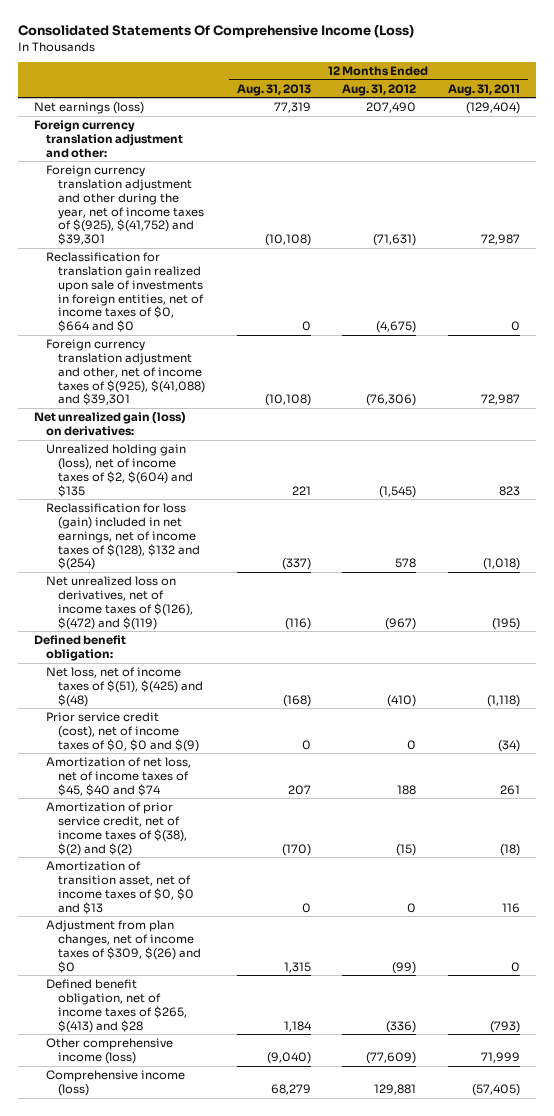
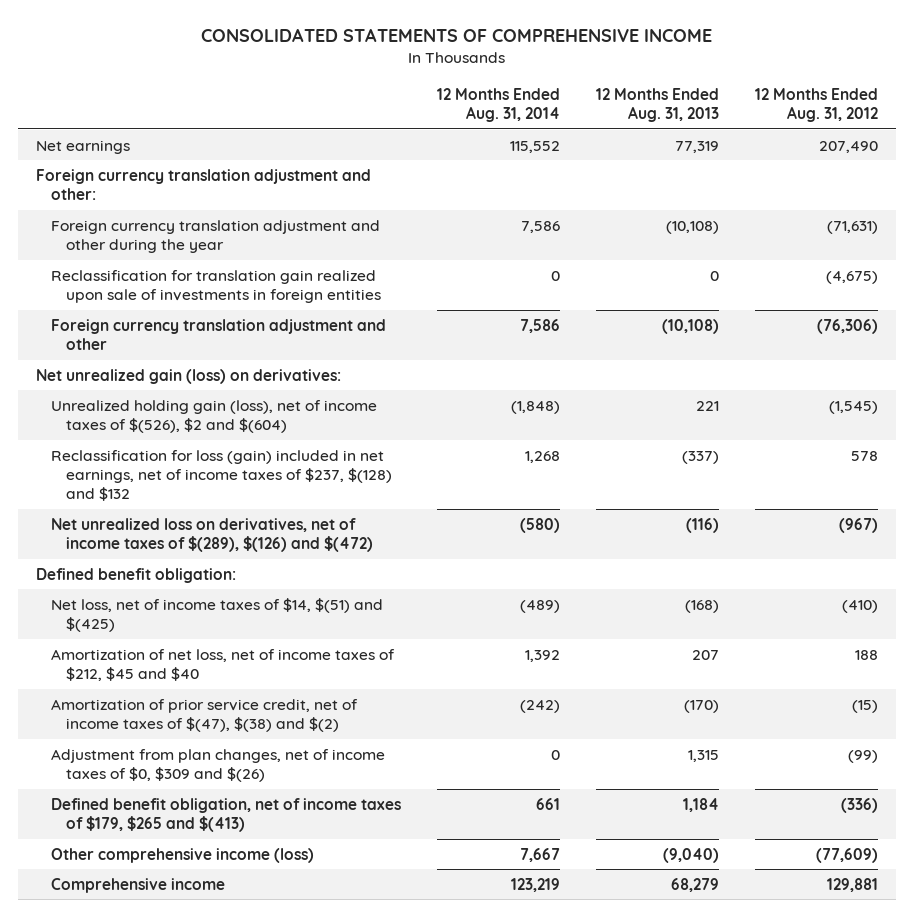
[17,24,414,39] Consolidated Statements Of Comprehensive Income (Loss) -> [200,28,712,43] CONSOLIDATED STATEMENTS OF COMPREHENSIVE INCOME
[448,83,521,96] Aug. 31, 2011 -> none
none -> [436,87,560,122] 12 Months Ended Aug. 31, 2014
[33,101,144,114] Net earnings (loss) -> [35,139,130,154] Net earnings
[45,164,204,246] Foreign currency translation adjustment and other during the year, net of income taxes of $(925), $(41,752) and $39,301 -> [50,219,380,253] Foreign currency translation adjustment and other during the year
[45,251,204,333] Reclassification for translation gain realized upon sale of investments in foreign entities, net of income taxes of $0, $664 and $0 -> [50,269,381,303] Reclassification for translation gain realized upon sale of investments in foreign entities
[45,338,205,406] Foreign currency translation adjustment and other, net of income taxes of $(925), $(41,088) and $39,301 -> [50,318,386,350] Foreign currency translation adjustment and other
[45,443,193,497] Unrealized holding gain (loss), net of income taxes of $2, $(604) and $135 -> [50,399,377,433] Unrealized holding gain (loss), net of income taxes of $(526), $2 and $(604)
[45,502,200,571] Reclassification for loss (gain) included in net earnings, net of income taxes of $(128), $132 and $(254) -> [50,449,392,502] Reclassification for loss (gain) included in net earnings, net of income taxes of $237, $(128) and $132
[45,575,193,630] Net unrealized loss on derivatives, net of income taxes of $(126), $(472) and $(119) -> [50,517,373,552] Net unrealized loss on derivatives, net of income taxes of $(289), $(126) and $(472)
[45,711,199,752] Prior service credit (cost), net of income taxes of $0, $0 and $(9) -> none
[45,860,194,914] Amortization of transition asset, net of income taxes of $0, $0 and $13 -> none
[45,666,203,707] Net loss, net of income taxes of $(51), $(425) and $(48) -> [50,597,383,632] Net loss, net of income taxes of $14, $(51) and $(425)
[45,756,191,796] Amortization of net loss, net of income taxes of $45, $40 and $74 -> [50,648,395,681] Amortization of net loss, net of income taxes of $212, $45 and $40
[45,801,187,856] Amortization of prior service credit, net of income taxes of $(38), $(2) and $(2) -> [50,698,358,732] Amortization of prior service credit, net of income taxes of $(47), $(38) and $(2)
[45,919,201,973] Adjustment from plan changes, net of income taxes of $309, $(26) and $0 -> [50,748,385,782] Adjustment from plan changes, net of income taxes of $0, $309 and $(26)
[45,978,187,1033] Defined benefit obligation, net of income taxes of $265, $(413) and $28 -> [50,797,401,832] Defined benefit obligation, net of income taxes of $179, $265 and $(413)
[45,1069,185,1096] Comprehensive income (loss) -> [50,877,225,893] Comprehensive income

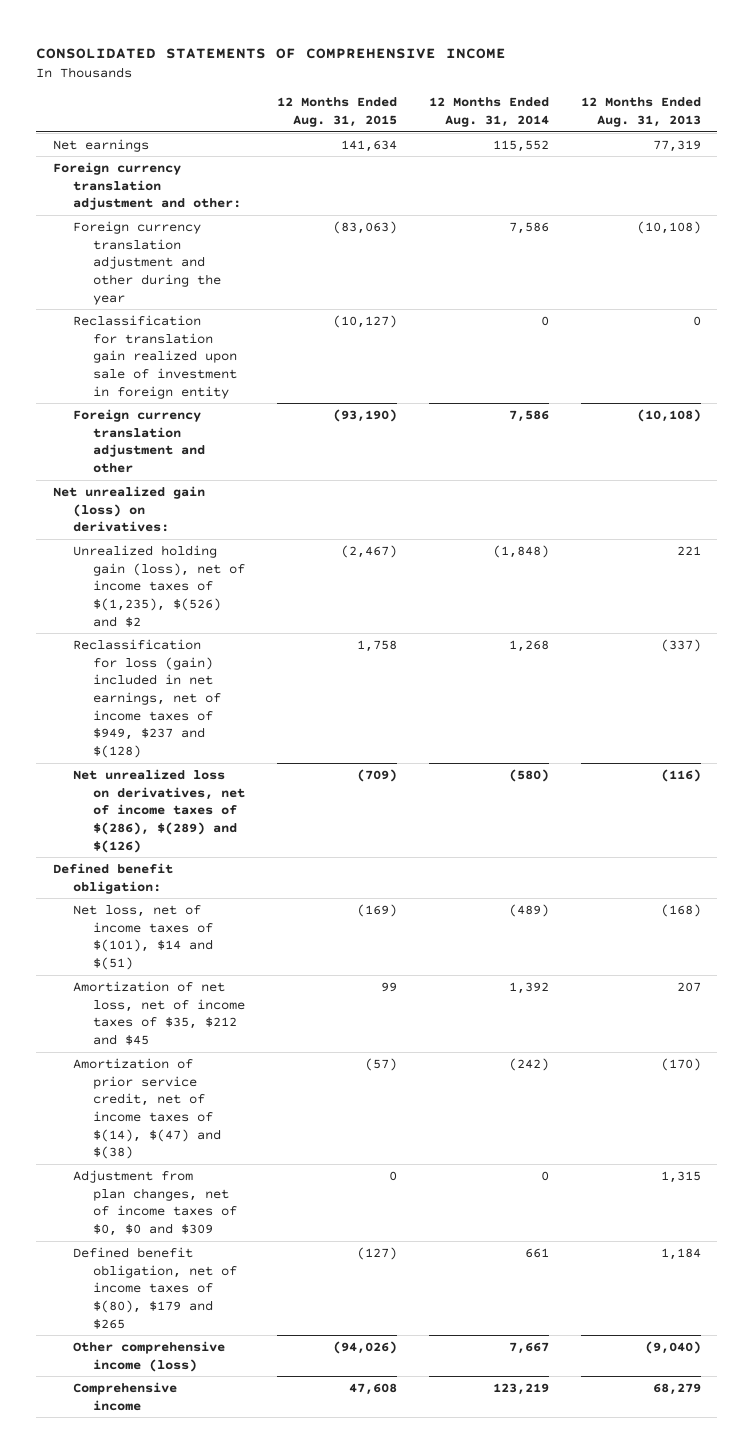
[754,87,878,122] 12 Months Ended Aug. 31, 2012 -> none
none -> [276,97,397,128] 12 Months Ended Aug. 31, 2015
[50,269,381,303] Reclassification for translation gain realized upon sale of investments in foreign entities -> [72,314,237,399] Reclassification for translation gain realized upon sale of investment in foreign entity
[50,399,377,433] Unrealized holding gain (loss), net of income taxes of $(526), $2 and $(604) -> [72,544,245,627] Unrealized holding gain (loss), net of income taxes of $(1,235), $(526) and $2
[50,449,392,502] Reclassification for loss (gain) included in net earnings, net of income taxes of $237, $(128) and $132 -> [72,638,221,758] Reclassification for loss (gain) included in net earnings, net of income taxes of $949, $237 and $(128)
[50,517,373,552] Net unrealized loss on derivatives, net of income taxes of $(289), $(126) and $(472) -> [72,768,245,853] Net unrealized loss on derivatives, net of income taxes of $(286), $(289) and $(126)
[50,597,383,632] Net loss, net of income taxes of $14, $(51) and $(425) -> [72,904,213,970] Net loss, net of income taxes of $(101), $14 and $(51)
[50,648,395,681] Amortization of net loss, net of income taxes of $212, $45 and $40 -> [72,980,245,1045] Amortization of net loss, net of income taxes of $35, $212 and $45
[50,698,358,732] Amortization of prior service credit, net of income taxes of $(47), $(38) and $(2) -> [72,1057,221,1160] Amortization of prior service credit, net of income taxes of $(14), $(47) and $(38)
[50,748,385,782] Adjustment from plan changes, net of income taxes of $0, $309 and $(26) -> [72,1169,237,1236] Adjustment from plan changes, net of income taxes of $0, $0 and $309
[50,797,401,832] Defined benefit obligation, net of income taxes of $179, $265 and $(413) -> [72,1246,237,1329] Defined benefit obligation, net of income taxes of $(80), $179 and $265

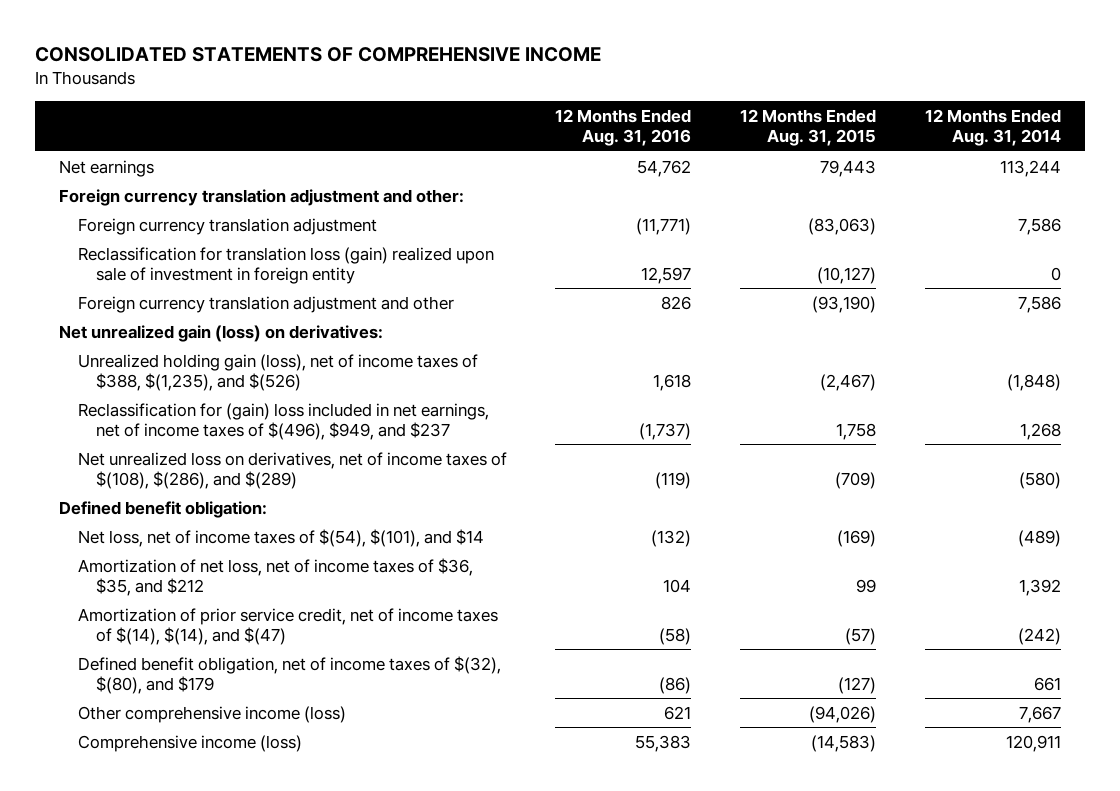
[581,97,702,128] 12 Months Ended Aug. 31, 2013 -> none
none -> [555,108,692,147] 12 Months Ended Aug. 31, 2016
[340,139,397,152] 141,634 -> [819,159,876,177] 79,443
[492,139,549,152] 115,552 -> [999,159,1061,177] 113,244
[72,220,221,305] Foreign currency translation adjustment and other during the year -> [77,217,377,235] Foreign currency translation adjustment
[72,314,237,399] Reclassification for translation gain realized upon sale of investment in foreign entity -> [77,246,494,284] Reclassification for translation loss (gain) realized upon sale of investment in foreign entity
[72,544,245,627] Unrealized holding gain (loss), net of income taxes of $(1,235), $(526) and $2 -> [77,353,478,391] Unrealized holding gain (loss), net of income taxes of $388, $(1,235), and $(526)
[72,638,221,758] Reclassification for loss (gain) included in net earnings, net of income taxes of $949, $237 and $(128) -> [77,402,489,440] Reclassification for (gain) loss included in net earnings, net of income taxes of $(496), $949, and $237
[72,768,245,853] Net unrealized loss on derivatives, net of income taxes of $(286), $(289) and $(126) -> [77,451,507,489] Net unrealized loss on derivatives, net of income taxes of $(108), $(286), and $(289)
[72,1169,237,1236] Adjustment from plan changes, net of income taxes of $0, $0 and $309 -> none
[72,904,213,970] Net loss, net of income taxes of $(101), $14 and $(51) -> [77,528,484,547] Net loss, net of income taxes of $(54), $(101), and $14
[72,980,245,1045] Amortization of net loss, net of income taxes of $35, $212 and $45 -> [77,557,473,596] Amortization of net loss, net of income taxes of $36, $35, and $212
[72,1057,221,1160] Amortization of prior service credit, net of income taxes of $(14), $(47) and $(38) -> [77,607,498,645] Amortization of prior service credit, net of income taxes of $(14), $(14), and $(47)
[72,1246,237,1329] Defined benefit obligation, net of income taxes of $(80), $179 and $265 -> [77,655,501,694] Defined benefit obligation, net of income taxes of $(32), $(80), and $179
[72,1381,177,1411] Comprehensive income -> [77,734,302,752] Comprehensive income (loss)
[348,1382,397,1395] 47,608 -> [810,734,876,752] (14,583)
[492,1382,549,1395] 123,219 -> [1005,734,1061,752] 120,911

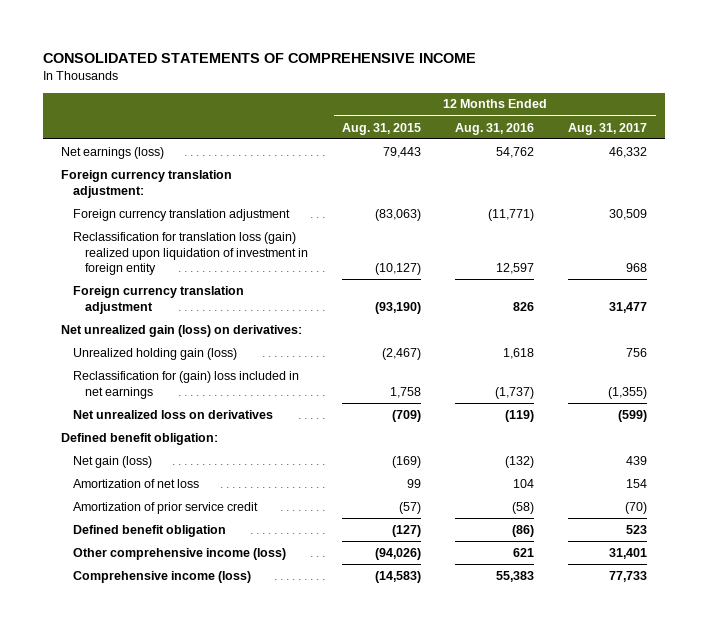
[924,108,1061,147] 12 Months Ended Aug. 31, 2014 -> none
none -> [568,122,648,135] Aug. 31, 2017
[59,159,155,177] Net earnings -> [60,146,164,159] Net earnings (loss)
[59,188,465,206] Foreign currency translation adjustment and other: -> [60,169,232,198] Foreign currency translation adjustment:
[77,246,494,284] Reclassification for translation loss (gain) realized upon sale of investment in foreign entity -> [72,231,308,276] Reclassification for translation loss (gain) realized upon liquidation of investment in foreign entity
[77,295,454,313] Foreign currency translation adjustment and other -> [72,285,244,314] Foreign currency translation adjustment
[77,353,478,391] Unrealized holding gain (loss), net of income taxes of $388, $(1,235), and $(526) -> [72,347,237,360] Unrealized holding gain (loss)
[77,402,489,440] Reclassification for (gain) loss included in net earnings, net of income taxes of $(496), $949, and $237 -> [72,370,299,399] Reclassification for (gain) loss included in net earnings
[77,451,507,489] Net unrealized loss on derivatives, net of income taxes of $(108), $(286), and $(289) -> [72,409,273,419] Net unrealized loss on derivatives
[77,528,484,547] Net loss, net of income taxes of $(54), $(101), and $14 -> [72,455,152,468] Net gain (loss)
[77,557,473,596] Amortization of net loss, net of income taxes of $36, $35, and $212 -> [72,478,199,488] Amortization of net loss
[77,607,498,645] Amortization of prior service credit, net of income taxes of $(14), $(14), and $(47) -> [72,501,258,514] Amortization of prior service credit
[77,655,501,694] Defined benefit obligation, net of income taxes of $(32), $(80), and $179 -> [72,524,226,537] Defined benefit obligation

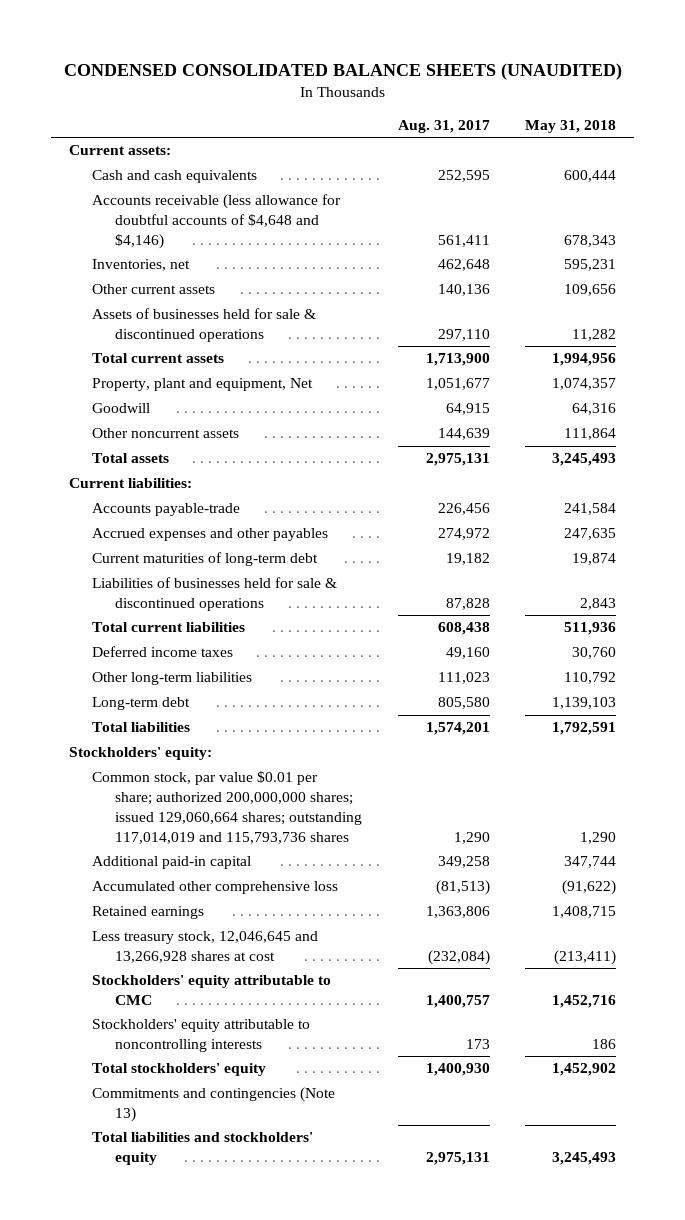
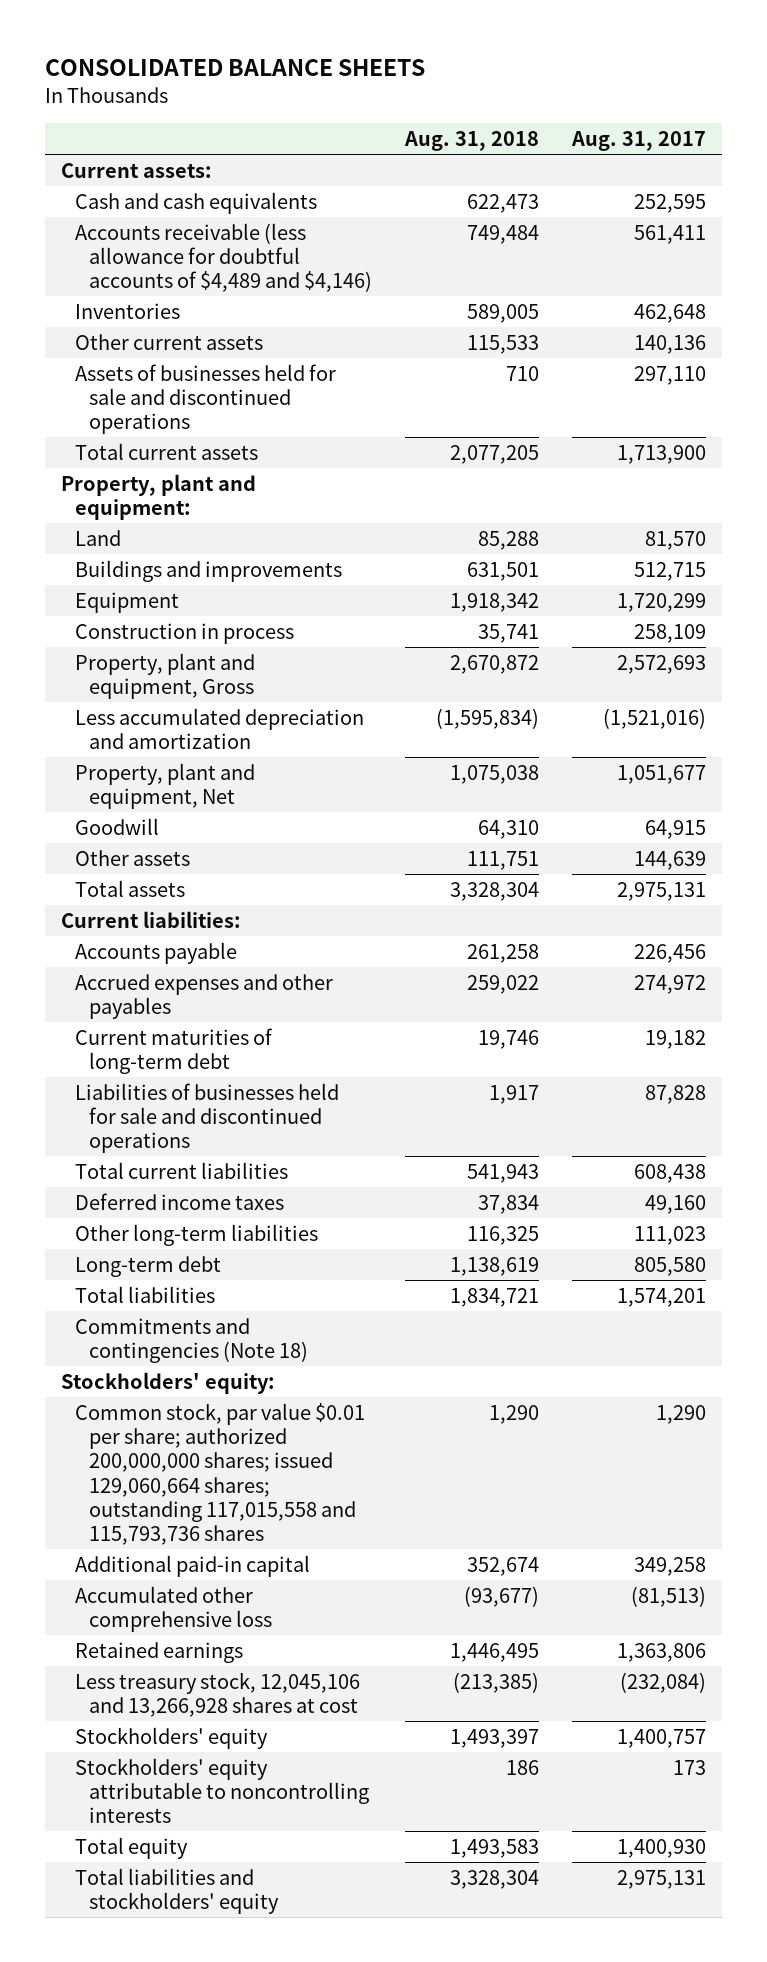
[63,62,622,80] CONDENSED CONSOLIDATED BALANCE SHEETS (UNAUDITED) -> [44,59,425,77] CONSOLIDATED BALANCE SHEETS
[525,120,617,134] May 31, 2018 -> none
none -> [403,130,539,151] Aug. 31, 2018
[92,194,342,249] Accounts receivable (less allowance for doubtful accounts of $4,648 and $4,146) -> [75,222,373,293] Accounts receivable (less allowance for doubtful accounts of $4,489 and $4,146)
[92,259,191,272] Inventories, net -> [75,302,181,319] Inventories
[92,308,317,343] Assets of businesses held for sale & discontinued operations -> [75,363,337,435] Assets of businesses held for sale and discontinued operations
none -> [61,473,257,521] Property, plant and equipment:
none -> [75,529,122,546] Land
none -> [75,559,343,582] Buildings and improvements
none -> [75,591,180,613] Equipment
none -> [75,622,295,644] Construction in process
none -> [75,652,256,700] Property, plant and equipment, Gross
none -> [75,707,365,750] Less accumulated depreciation and amortization
[92,428,240,439] Other noncurrent assets -> [75,849,191,866] Other assets
[92,503,241,517] Accounts payable-trade -> [75,941,238,964] Accounts payable
[92,577,338,612] Liabilities of businesses held for sale & discontinued operations -> [75,1082,340,1154] Liabilities of businesses held for sale and discontinued operations
none -> [75,1317,309,1364] Commitments and contingencies (Note 18)
[92,771,363,844] Common stock, par value $0.01 per share; authorized 200,000,000 shares; issued 129,060,664 shares; outstanding 117,014,019 and 115,793,736 shares -> [75,1402,366,1546] Common stock, par value $0.01 per share; authorized 200,000,000 shares; issued 129,060,664 shares; outstanding 117,015,558 and 115,793,736 shares
[92,931,319,964] Less treasury stock, 12,046,645 and 13,266,928 shares at cost -> [75,1671,361,1718] Less treasury stock, 12,045,106 and 13,266,928 shares at cost
[92,975,332,1006] Stockholders' equity attributable to CMC -> [75,1726,269,1749] Stockholders' equity
[92,1087,336,1123] Commitments and contingencies (Note 13) -> none
[92,1063,267,1077] Total stockholders' equity -> [75,1836,189,1859] Total equity

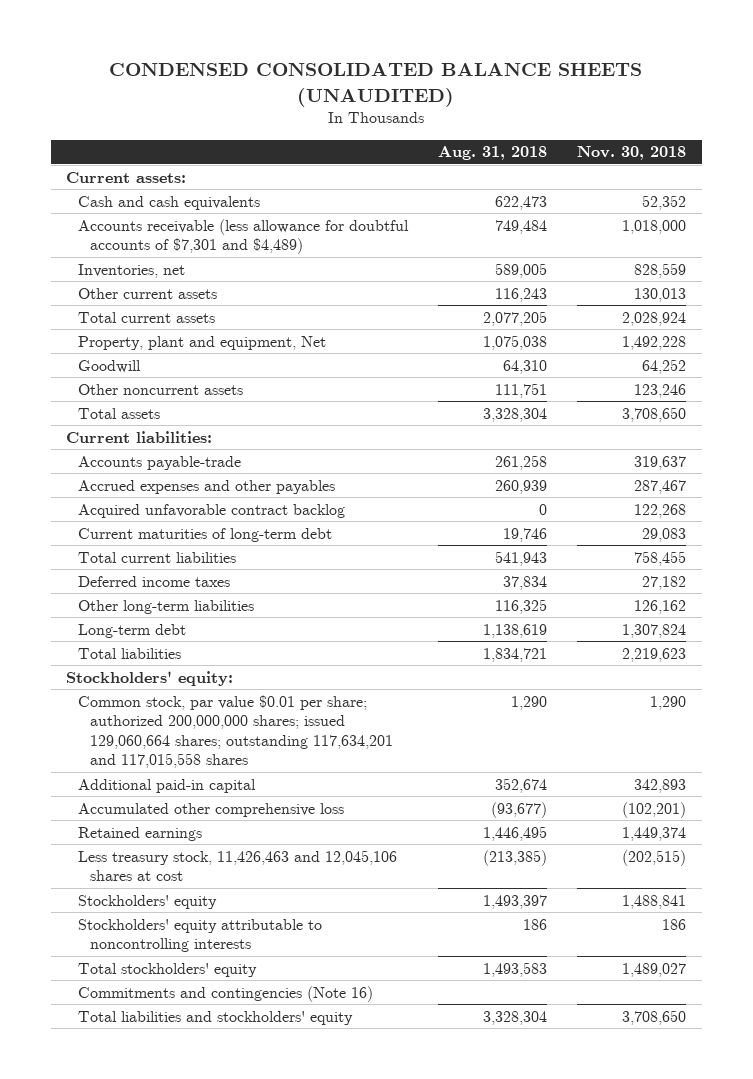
[44,59,425,77] CONSOLIDATED BALANCE SHEETS -> [109,63,643,107] CONDENSED CONSOLIDATED BALANCE SHEETS (UNAUDITED)
[570,130,706,151] Aug. 31, 2017 -> none
none -> [577,146,687,161] Nov. 30, 2018
[75,363,337,435] Assets of businesses held for sale and discontinued operations -> none
[75,222,373,293] Accounts receivable (less allowance for doubtful accounts of $4,489 and $4,146) -> [78,218,410,255] Accounts receivable (less allowance for doubtful accounts of $7,301 and $4,489)
[75,302,181,319] Inventories -> [78,263,186,278] Inventories, net
[466,334,539,354] 115,533 -> [495,287,548,302] 116,243
[61,473,257,521] Property, plant and equipment: -> none
[75,529,122,546] Land -> none
[75,559,343,582] Buildings and improvements -> none
[75,591,180,613] Equipment -> none
[75,622,295,644] Construction in process -> none
[75,652,256,700] Property, plant and equipment, Gross -> none
[75,707,365,750] Less accumulated depreciation and amortization -> none
[75,849,191,866] Other assets -> [78,383,244,395] Other noncurrent assets
[75,941,238,964] Accounts payable -> [78,455,242,470] Accounts payable-trade
[466,974,539,994] 259,022 -> [495,479,548,494] 260,939
none -> [78,503,346,518] Acquired unfavorable contract backlog
[75,1082,340,1154] Liabilities of businesses held for sale and discontinued operations -> none
[75,1317,309,1364] Commitments and contingencies (Note 18) -> none
[75,1402,366,1546] Common stock, par value $0.01 per share; authorized 200,000,000 shares; issued 129,060,664 shares; outstanding 117,015,558 and 115,793,736 shares -> [78,694,394,769] Common stock, par value $0.01 per share; authorized 200,000,000 shares; issued 129,060,664 shares; outstanding 117,634,201 and 117,015,558 shares
[75,1671,361,1718] Less treasury stock, 12,045,106 and 13,266,928 shares at cost -> [78,849,398,882] Less treasury stock, 11,426,463 and 12,045,106 shares at cost
[75,1836,189,1859] Total equity -> [78,962,258,977] Total stockholders' equity
none -> [78,985,374,1002] Commitments and contingencies (Note 16)

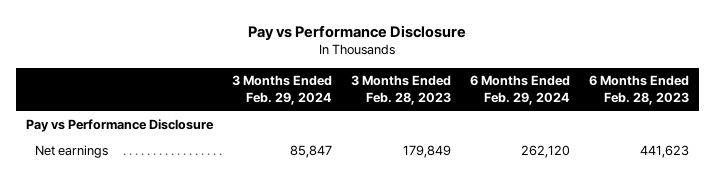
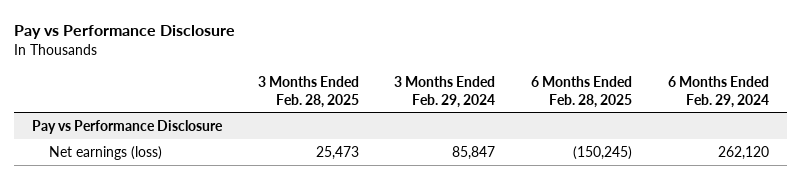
[350,75,451,105] 3 Months Ended Feb. 28, 2023 -> none
[589,75,690,105] 6 Months Ended Feb. 28, 2023 -> none
none -> [257,75,359,108] 3 Months Ended Feb. 28, 2025
none -> [531,75,633,108] 6 Months Ended Feb. 28, 2025
[35,144,109,158] Net earnings -> [48,145,162,160] Net earnings (loss)

